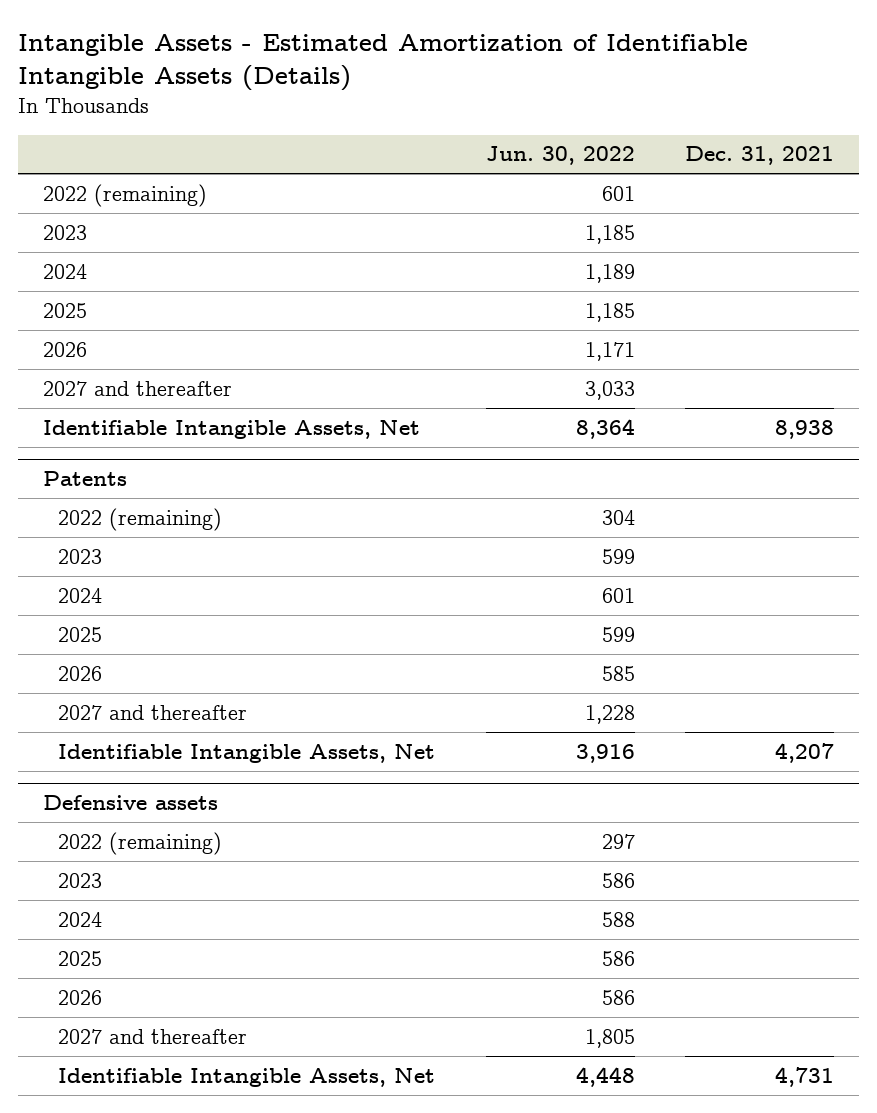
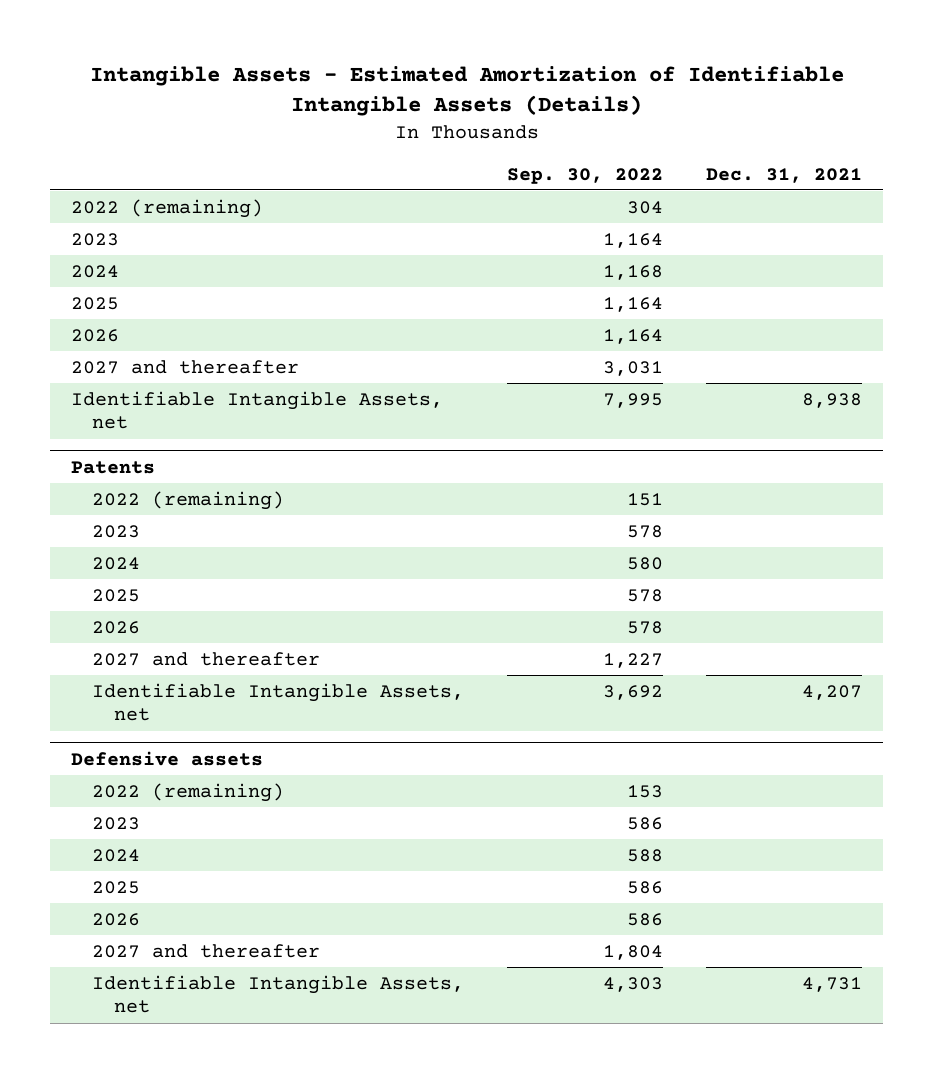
[485,146,635,166] Jun. 30, 2022 -> none
none -> [507,167,664,184] Sep. 30, 2022
[42,419,420,439] Identifiable Intangible Assets, Net -> [71,390,444,430] Identifiable Intangible Assets, net
[58,743,436,763] Identifiable Intangible Assets, Net -> [92,682,465,722] Identifiable Intangible Assets, net
[58,1067,436,1087] Identifiable Intangible Assets, Net -> [92,974,465,1014] Identifiable Intangible Assets, net

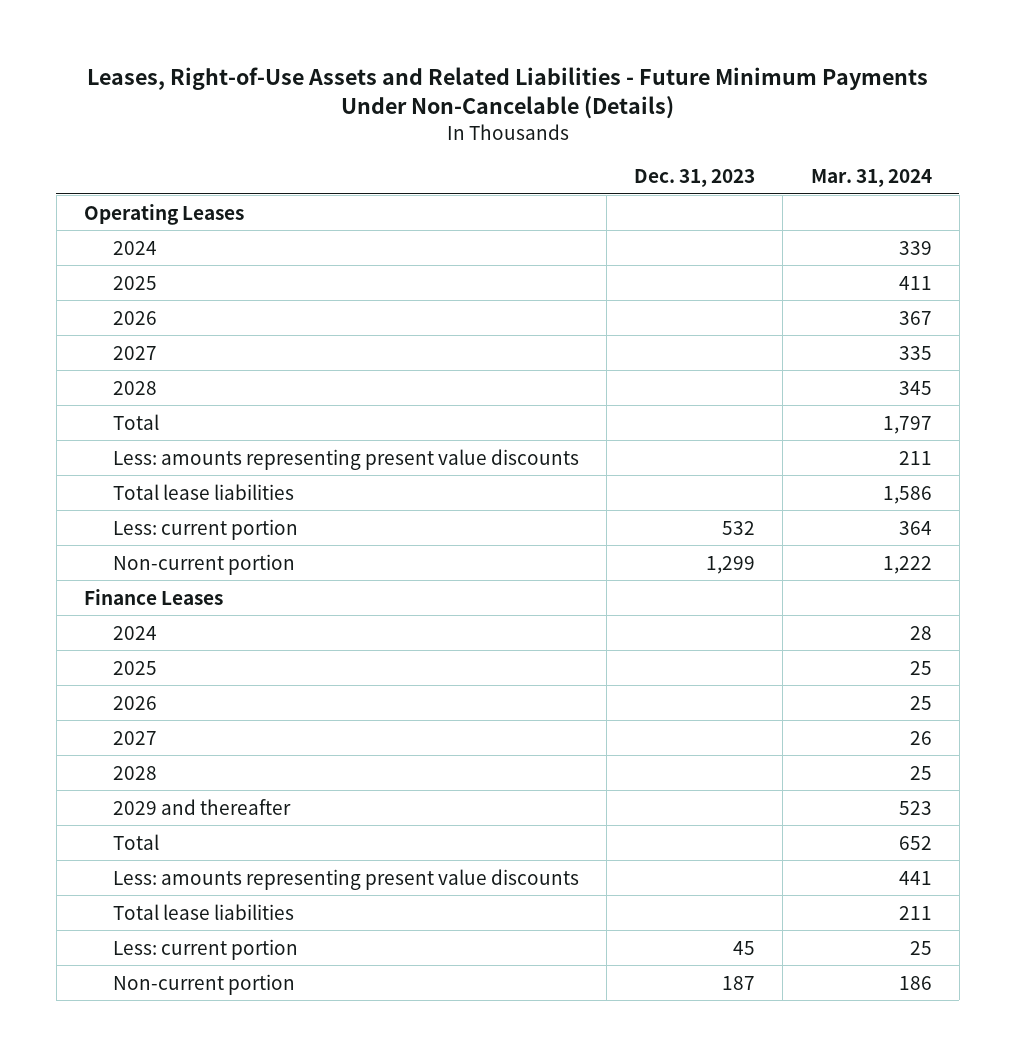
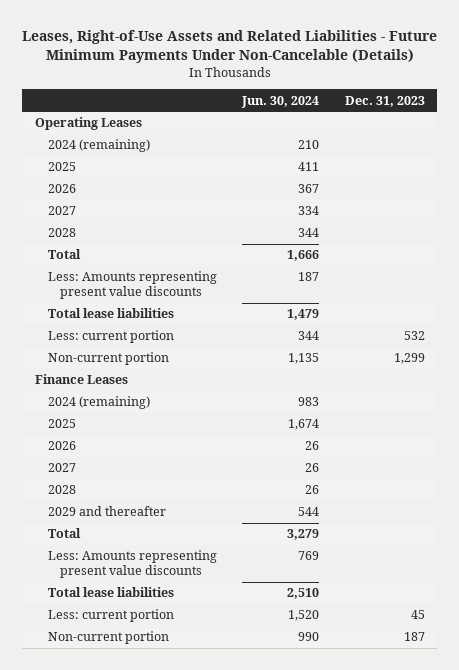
[810,169,932,188] Mar. 31, 2024 -> none
none -> [241,95,320,108] Jun. 30, 2024
[112,240,157,255] 2024 -> [47,139,150,153] 2024 (remaining)
[112,448,579,470] Less: amounts representing present value discounts -> [47,271,217,300] Less: Amounts representing present value discounts
[112,625,157,640] 2024 -> [47,396,150,410] 2024 (remaining)
[112,868,579,890] Less: amounts representing present value discounts -> [47,550,217,579] Less: Amounts representing present value discounts

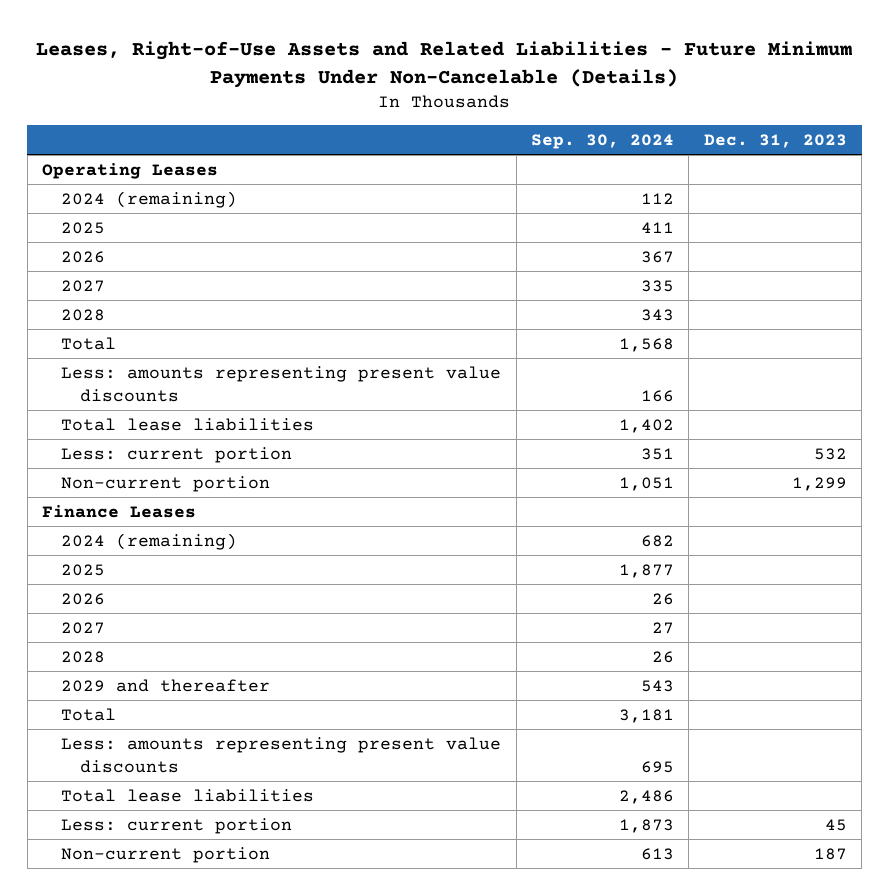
[241,95,320,108] Jun. 30, 2024 -> none
none -> [531,133,675,149] Sep. 30, 2024
[47,271,217,300] Less: Amounts representing present value discounts -> [61,365,502,402] Less: amounts representing present value discounts
[47,550,217,579] Less: Amounts representing present value discounts -> [61,736,502,773] Less: amounts representing present value discounts

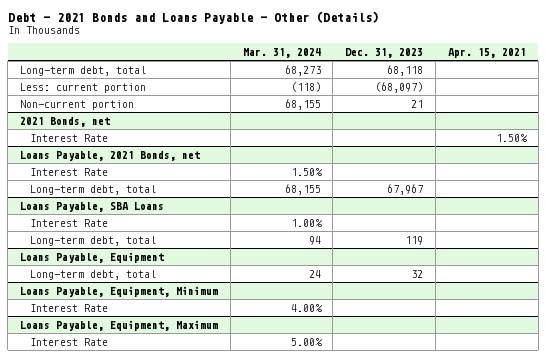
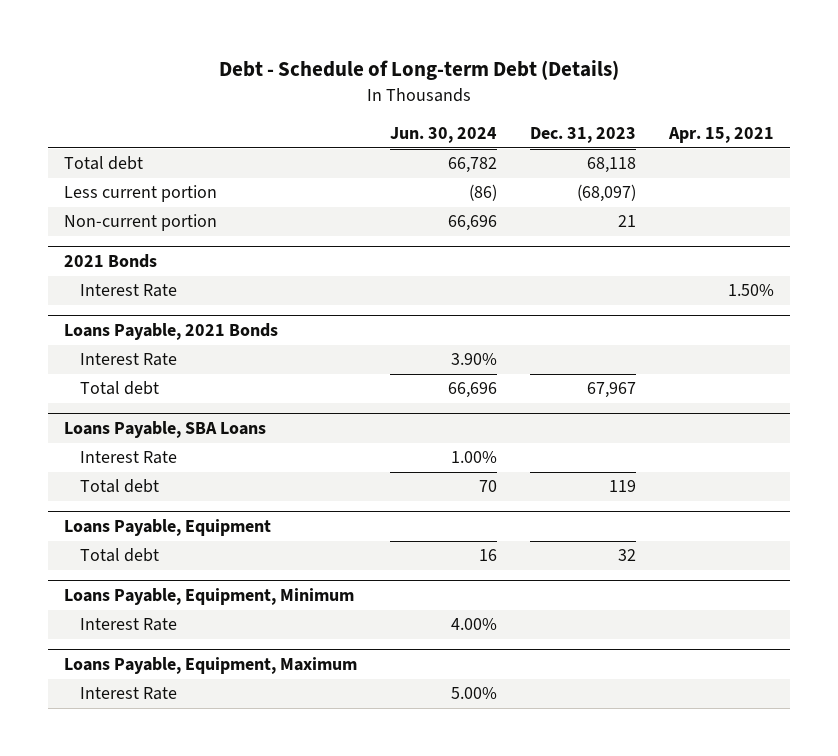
[7,10,379,24] Debt - 2021 Bonds and Loans Payable - Other (Details) -> [219,60,620,81] Debt - Schedule of Long-term Debt (Details)
[242,47,321,58] Mar. 31, 2024 -> none
none -> [390,127,498,144] Jun. 30, 2024
[19,65,146,76] Long-term debt, total -> [64,156,144,171] Total debt
[19,82,146,93] Less: current portion -> [64,185,218,203] Less current portion
[19,116,110,127] 2021 Bonds, net -> [64,254,158,269] 2021 Bonds
[19,150,200,161] Loans Payable, 2021 Bonds, net -> [64,323,279,341] Loans Payable, 2021 Bonds
[29,184,156,195] Long-term debt, total -> [79,381,159,396] Total debt
[29,235,156,246] Long-term debt, total -> [79,479,159,494] Total debt
[29,269,156,280] Long-term debt, total -> [79,548,159,563] Total debt

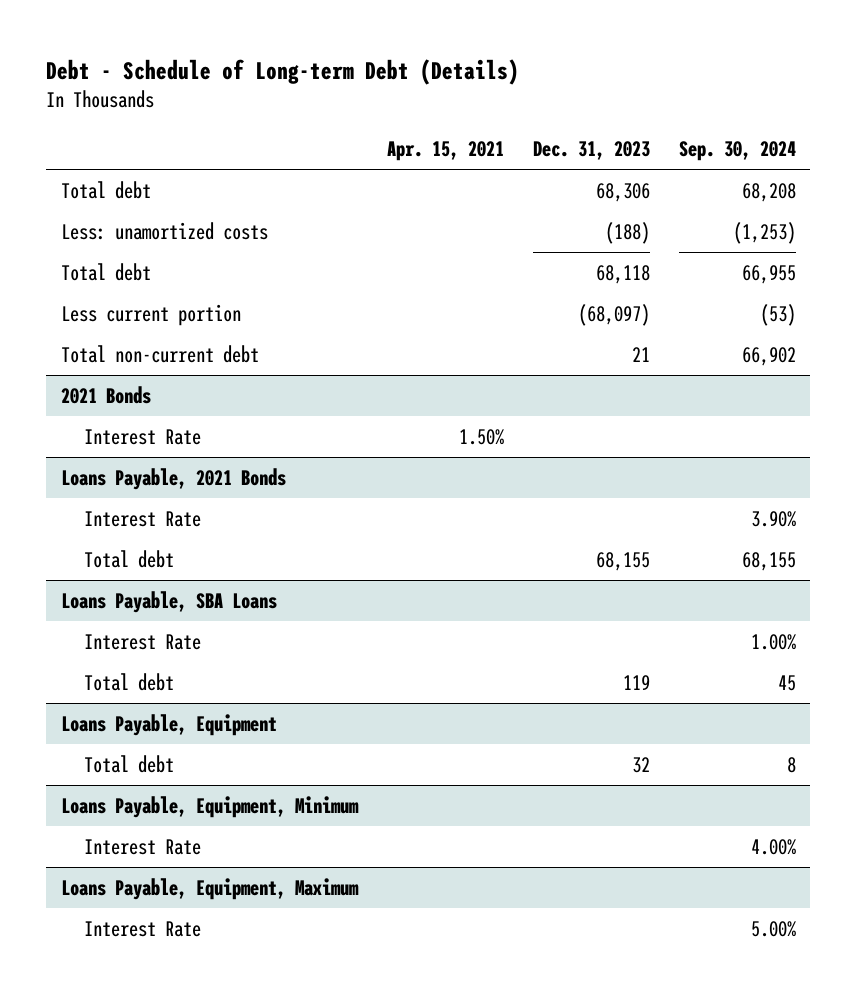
[390,127,498,144] Jun. 30, 2024 -> none
none -> [678,141,796,162] Sep. 30, 2024
none -> [60,180,151,199] Total debt
none -> [60,221,268,240] Less: unamortized costs
[64,214,218,232] Non-current portion -> [60,344,259,363] Total non-current debt
[586,382,636,399] 67,967 -> [595,551,650,571] 68,155

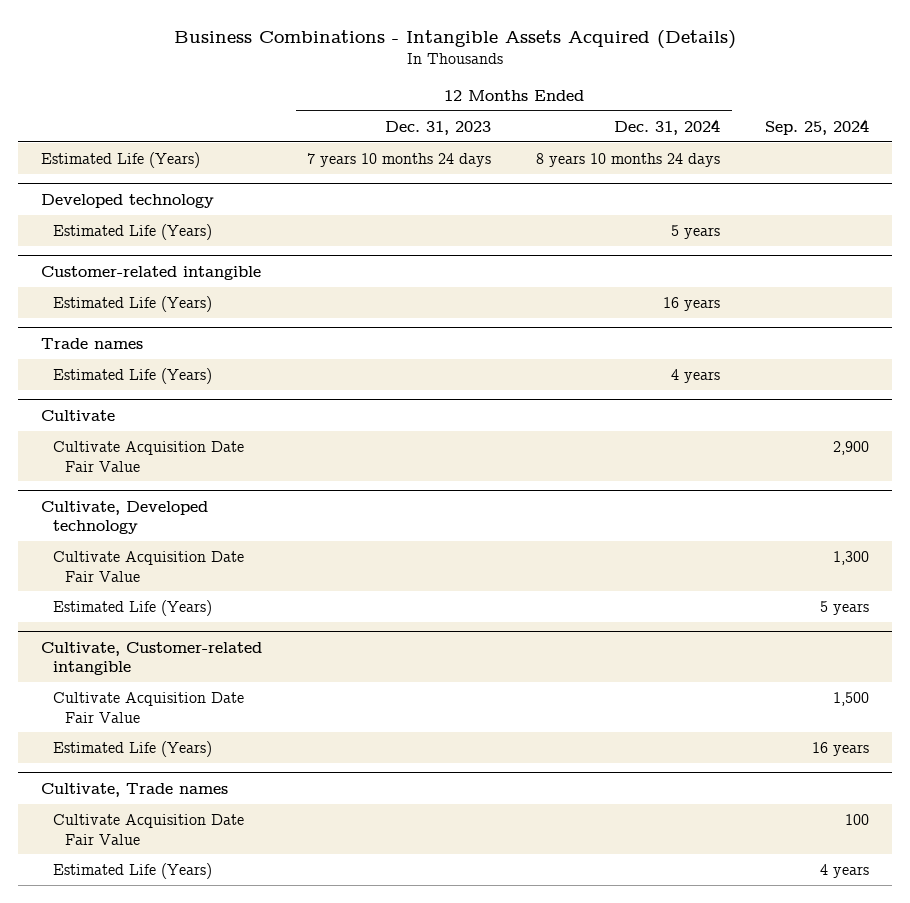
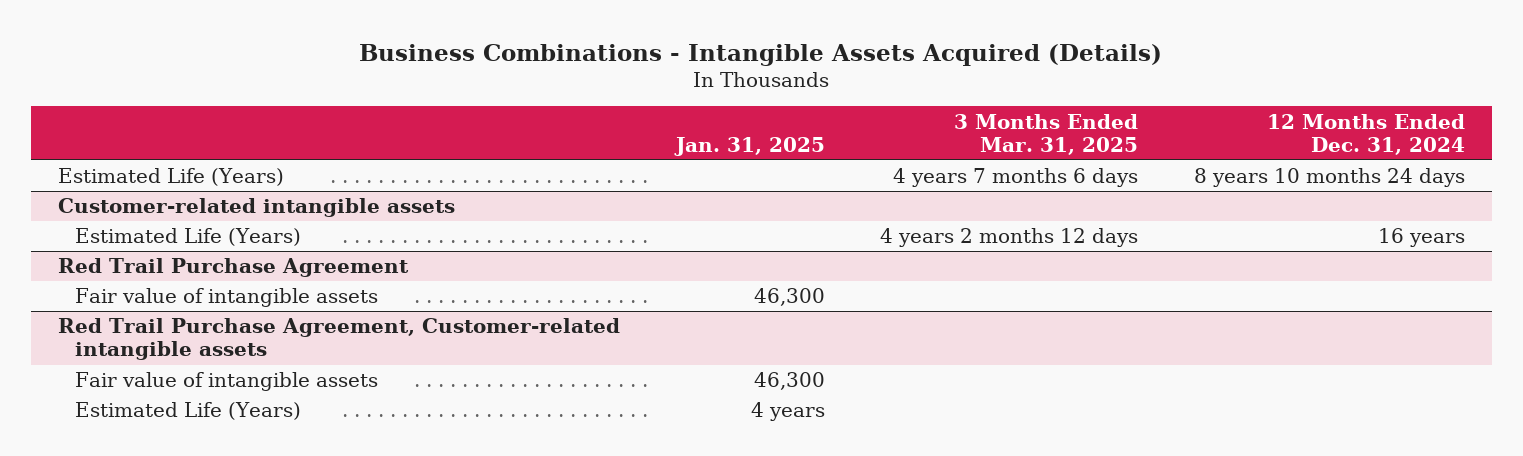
[385,120,492,135] Dec. 31, 2023 -> none
[765,118,870,135] Sep. 25, 2024 -> none
none -> [673,136,825,156] Jan. 31, 2025
none -> [954,113,1139,155] 3 Months Ended Mar. 31, 2025
[40,193,214,208] Developed technology -> none
[52,223,212,240] Estimated Life (Years) -> none
[40,265,261,280] Customer-related intangible -> [58,198,456,218] Customer-related intangible assets
[40,337,143,349] Trade names -> none
[52,367,212,384] Estimated Life (Years) -> none
[40,409,115,421] Cultivate -> none
[52,440,244,472] Cultivate Acquisition Date Fair Value -> none
[40,500,208,535] Cultivate, Developed technology -> none
[52,550,244,582] Cultivate Acquisition Date Fair Value -> none
[52,599,212,616] Estimated Life (Years) -> none
[40,641,262,676] Cultivate, Customer-related intangible -> none
[52,691,244,723] Cultivate Acquisition Date Fair Value -> none
[52,740,212,757] Estimated Life (Years) -> none
[40,782,228,797] Cultivate, Trade names -> none
[52,813,244,845] Cultivate Acquisition Date Fair Value -> none
[52,862,212,879] Estimated Life (Years) -> none
none -> [58,258,410,278] Red Trail Purchase Agreement
none -> [74,288,378,308] Fair value of intangible assets
none -> [58,318,621,361] Red Trail Purchase Agreement, Customer-related intangible assets
none -> [74,372,378,392] Fair value of intangible assets
none -> [74,402,301,421] Estimated Life (Years)

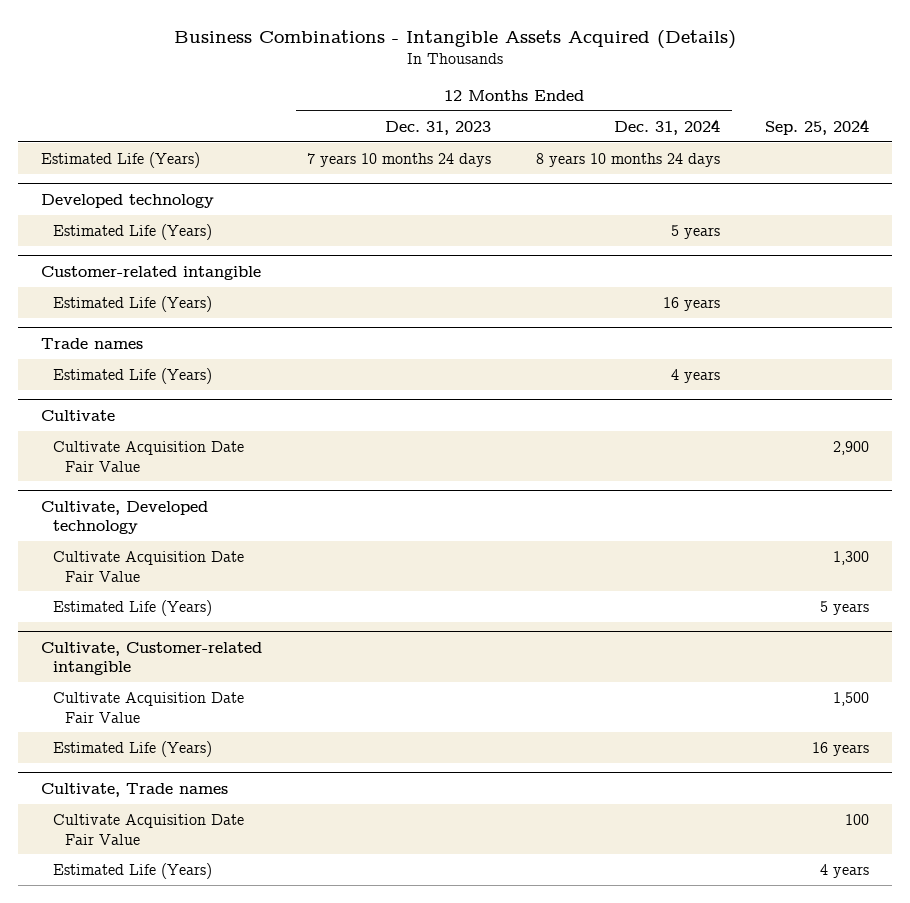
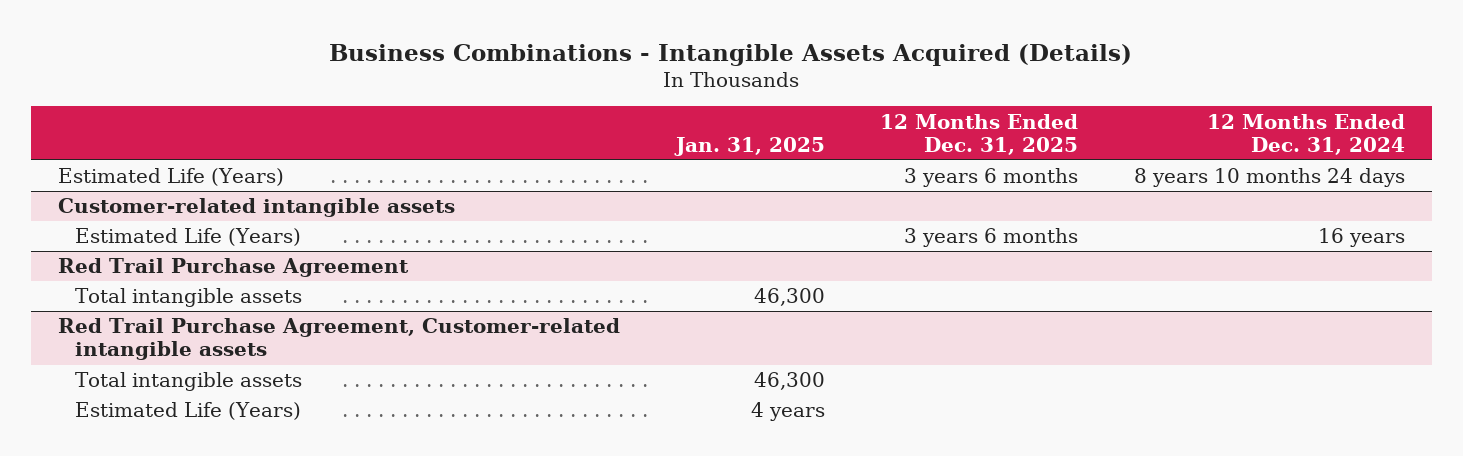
[385,120,492,135] Dec. 31, 2023 -> none
[765,118,870,135] Sep. 25, 2024 -> none
none -> [673,136,825,156] Jan. 31, 2025
none -> [880,113,1079,155] 12 Months Ended Dec. 31, 2025
[40,193,214,208] Developed technology -> none
[52,223,212,240] Estimated Life (Years) -> none
[40,265,261,280] Customer-related intangible -> [58,198,456,218] Customer-related intangible assets
[40,337,143,349] Trade names -> none
[52,367,212,384] Estimated Life (Years) -> none
[40,409,115,421] Cultivate -> none
[52,440,244,472] Cultivate Acquisition Date Fair Value -> none
[40,500,208,535] Cultivate, Developed technology -> none
[52,550,244,582] Cultivate Acquisition Date Fair Value -> none
[52,599,212,616] Estimated Life (Years) -> none
[40,641,262,676] Cultivate, Customer-related intangible -> none
[52,691,244,723] Cultivate Acquisition Date Fair Value -> none
[52,740,212,757] Estimated Life (Years) -> none
[40,782,228,797] Cultivate, Trade names -> none
[52,813,244,845] Cultivate Acquisition Date Fair Value -> none
[52,862,212,879] Estimated Life (Years) -> none
none -> [58,258,410,278] Red Trail Purchase Agreement
none -> [74,288,302,308] Total intangible assets
none -> [58,318,621,361] Red Trail Purchase Agreement, Customer-related intangible assets
none -> [74,372,302,392] Total intangible assets
none -> [74,402,301,421] Estimated Life (Years)

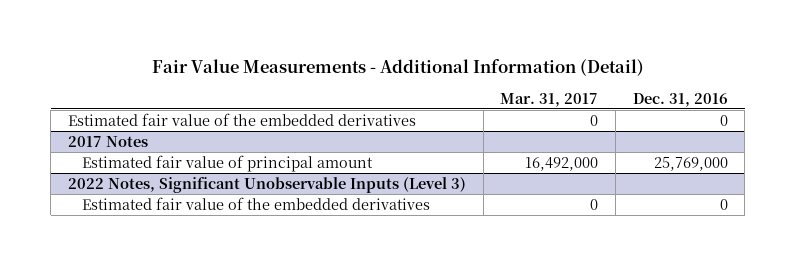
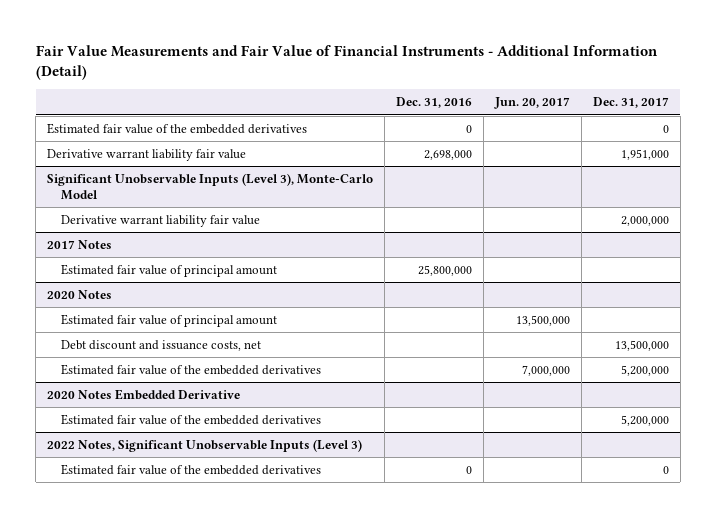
[151,59,644,77] Fair Value Measurements - Additional Information (Detail) -> [35,44,658,81] Fair Value Measurements and Fair Value of Financial Instruments - Additional Information (Detail)
[500,92,599,107] Mar. 31, 2017 -> none
none -> [493,97,570,110] Jun. 20, 2017
none -> [592,97,669,109] Dec. 31, 2017
none -> [47,148,247,161] Derivative warrant liability fair value
none -> [47,172,374,200] Significant Unobservable Inputs (Level 3), Monte-Carlo Model
none -> [61,214,261,227] Derivative warrant liability fair value
[653,156,728,171] 25,769,000 -> [418,264,473,276] 25,800,000
none -> [47,289,113,299] 2020 Notes
none -> [61,313,278,327] Estimated fair value of principal amount
none -> [61,339,262,351] Debt discount and issuance costs, net
none -> [61,363,322,375] Estimated fair value of the embedded derivatives
none -> [47,388,241,400] 2020 Notes Embedded Derivative
none -> [61,413,322,425] Estimated fair value of the embedded derivatives

